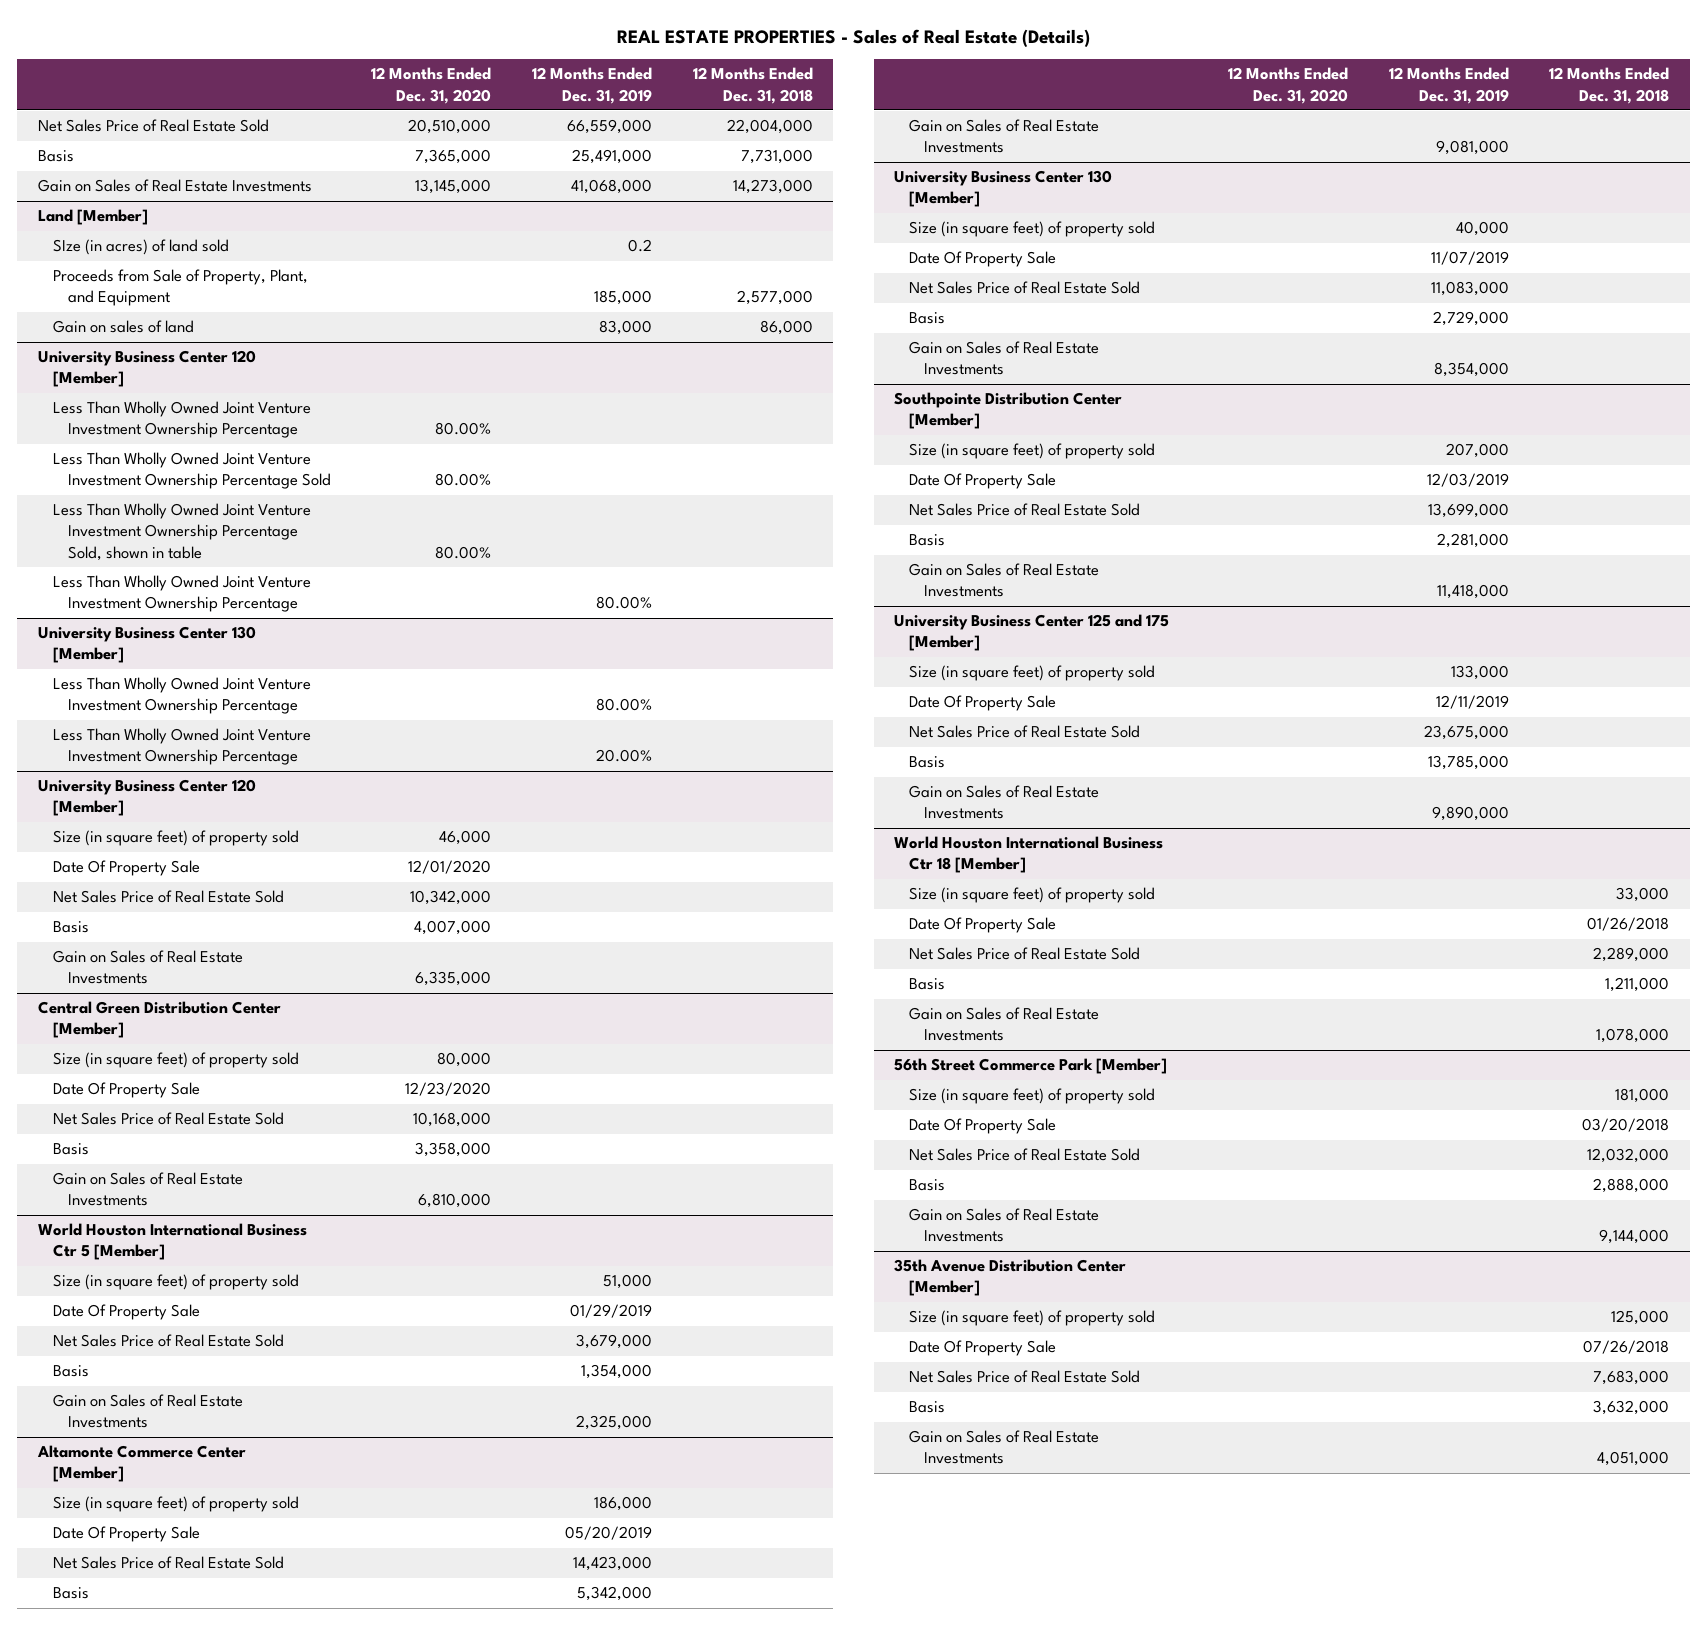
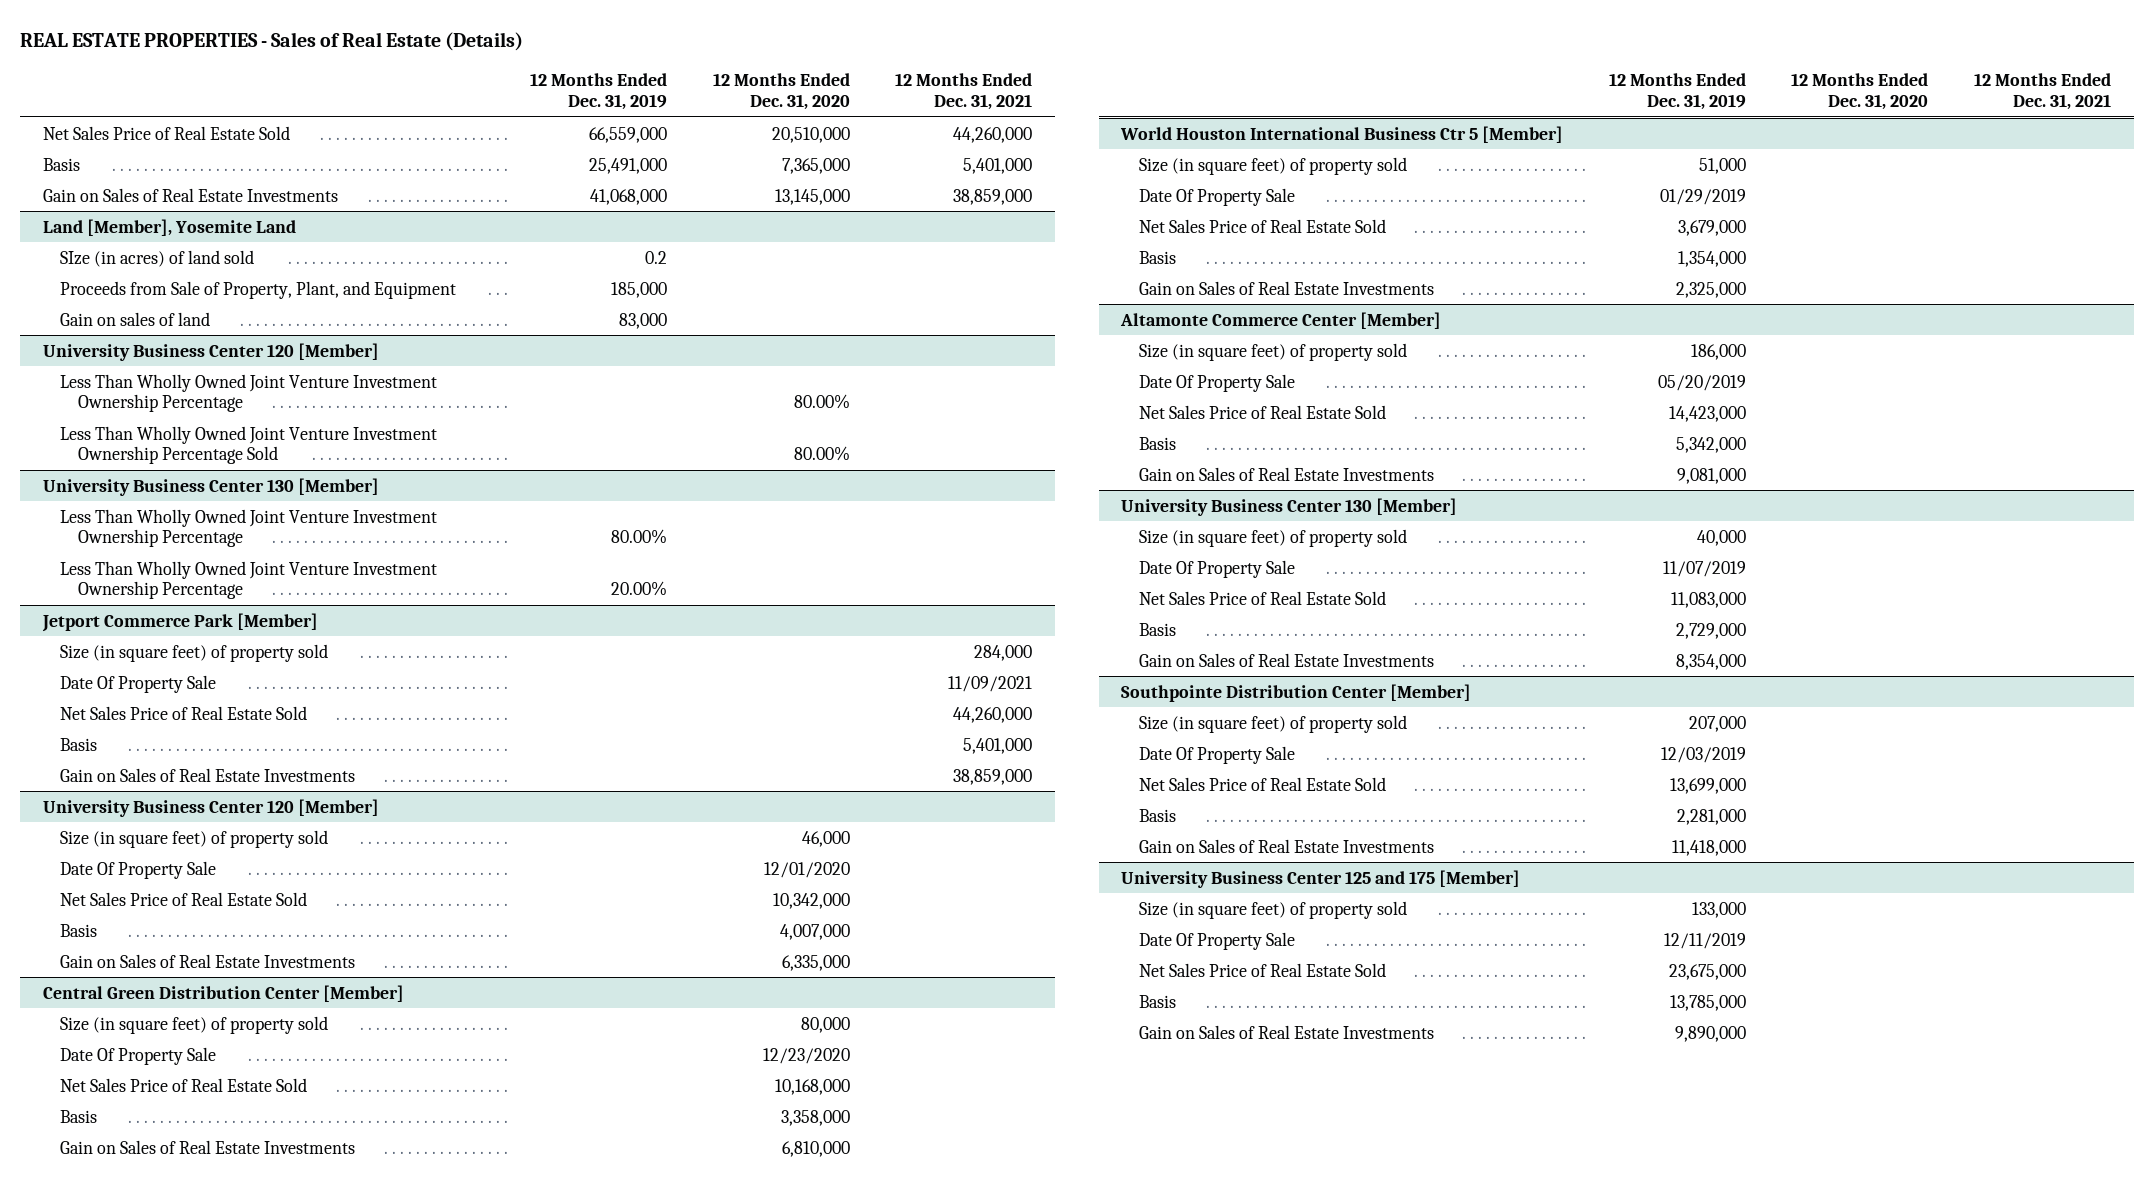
[692,67,813,104] 12 Months Ended Dec. 31, 2018 -> none
none -> [895,73,1033,110] 12 Months Ended Dec. 31, 2021
[37,209,148,226] Land [Member] -> [42,218,296,236] Land [Member], Yosemite Land
[52,503,311,561] Less Than Wholly Owned Joint Venture Investment Ownership Percentage Sold, shown in table -> none
[52,575,311,613] Less Than Wholly Owned Joint Venture Investment Ownership Percentage -> none
none -> [41,612,318,632] Jetport Commerce Park [Member]
none -> [60,643,329,662] Size (in square feet) of property sold
none -> [60,674,217,693] Date Of Property Sale
none -> [60,705,308,720] Net Sales Price of Real Estate Sold
none -> [60,737,98,751] Basis
none -> [60,767,356,782] Gain on Sales of Real Estate Investments
[894,836,1164,874] World Houston International Business Ctr 18 [Member] -> none
[909,887,1156,904] Size (in square feet) of property sold -> none
[909,917,1057,934] Date Of Property Sale -> none
[909,947,1141,961] Net Sales Price of Real Estate Sold -> none
[909,978,946,991] Basis -> none
[909,1007,1100,1042] Gain on Sales of Real Estate Investments -> none
[894,1058,1168,1075] 56th Street Commerce Park [Member] -> none
[909,1088,1156,1105] Size (in square feet) of property sold -> none
[909,1118,1057,1135] Date Of Property Sale -> none
[909,1148,1141,1162] Net Sales Price of Real Estate Sold -> none
[909,1179,946,1192] Basis -> none
[909,1208,1100,1243] Gain on Sales of Real Estate Investments -> none
[894,1259,1127,1297] 35th Avenue Distribution Center [Member] -> none
[909,1310,1156,1327] Size (in square feet) of property sold -> none
[909,1340,1057,1357] Date Of Property Sale -> none
[909,1370,1141,1384] Net Sales Price of Real Estate Sold -> none
[909,1401,946,1414] Basis -> none
[909,1430,1100,1465] Gain on Sales of Real Estate Investments -> none

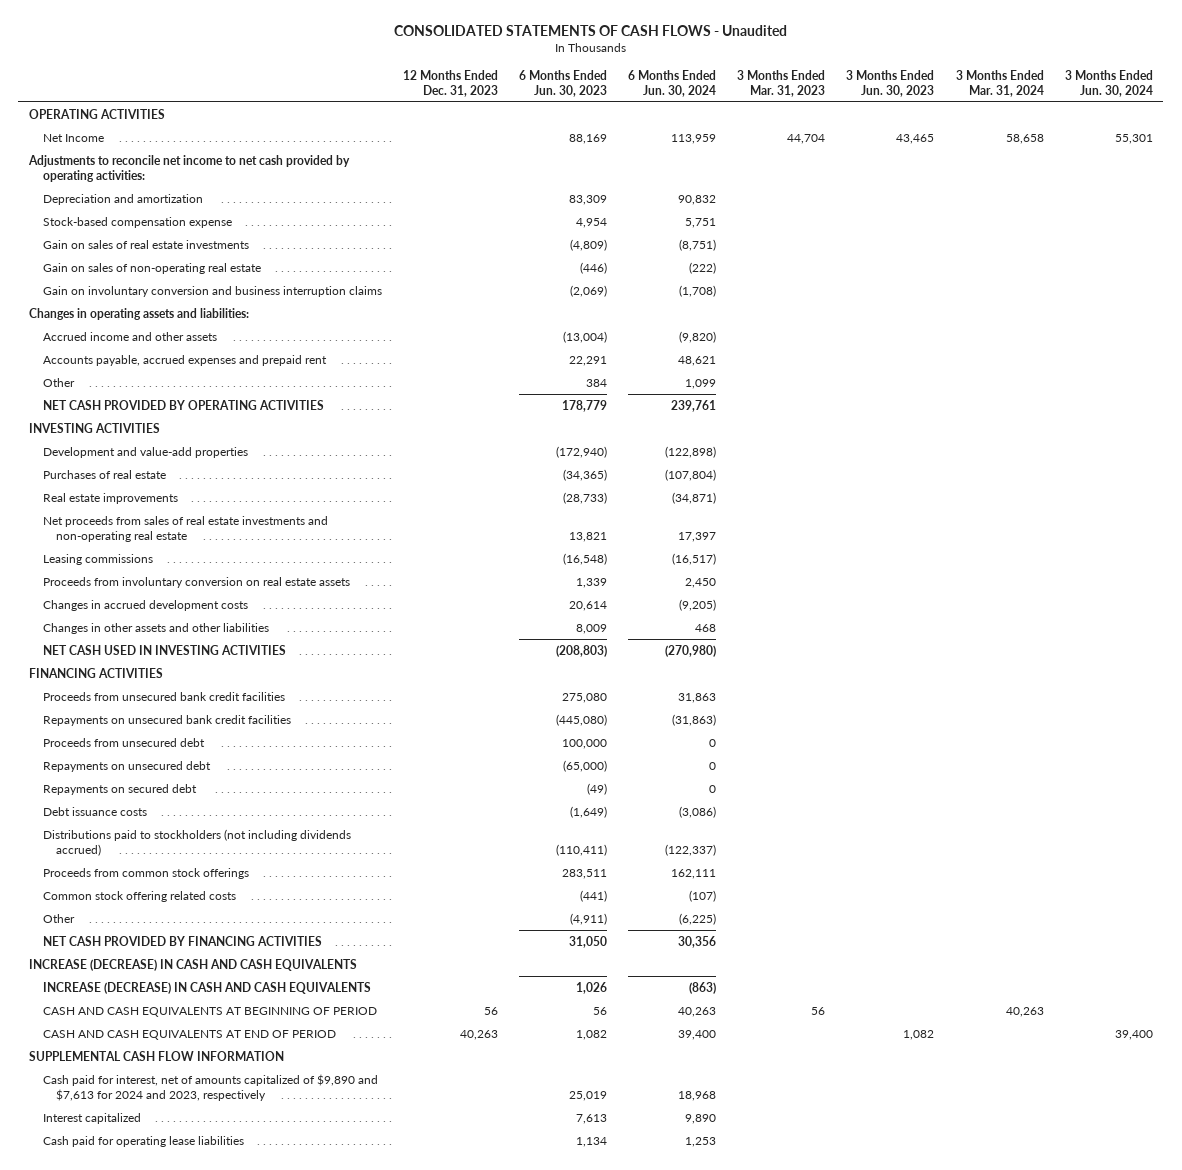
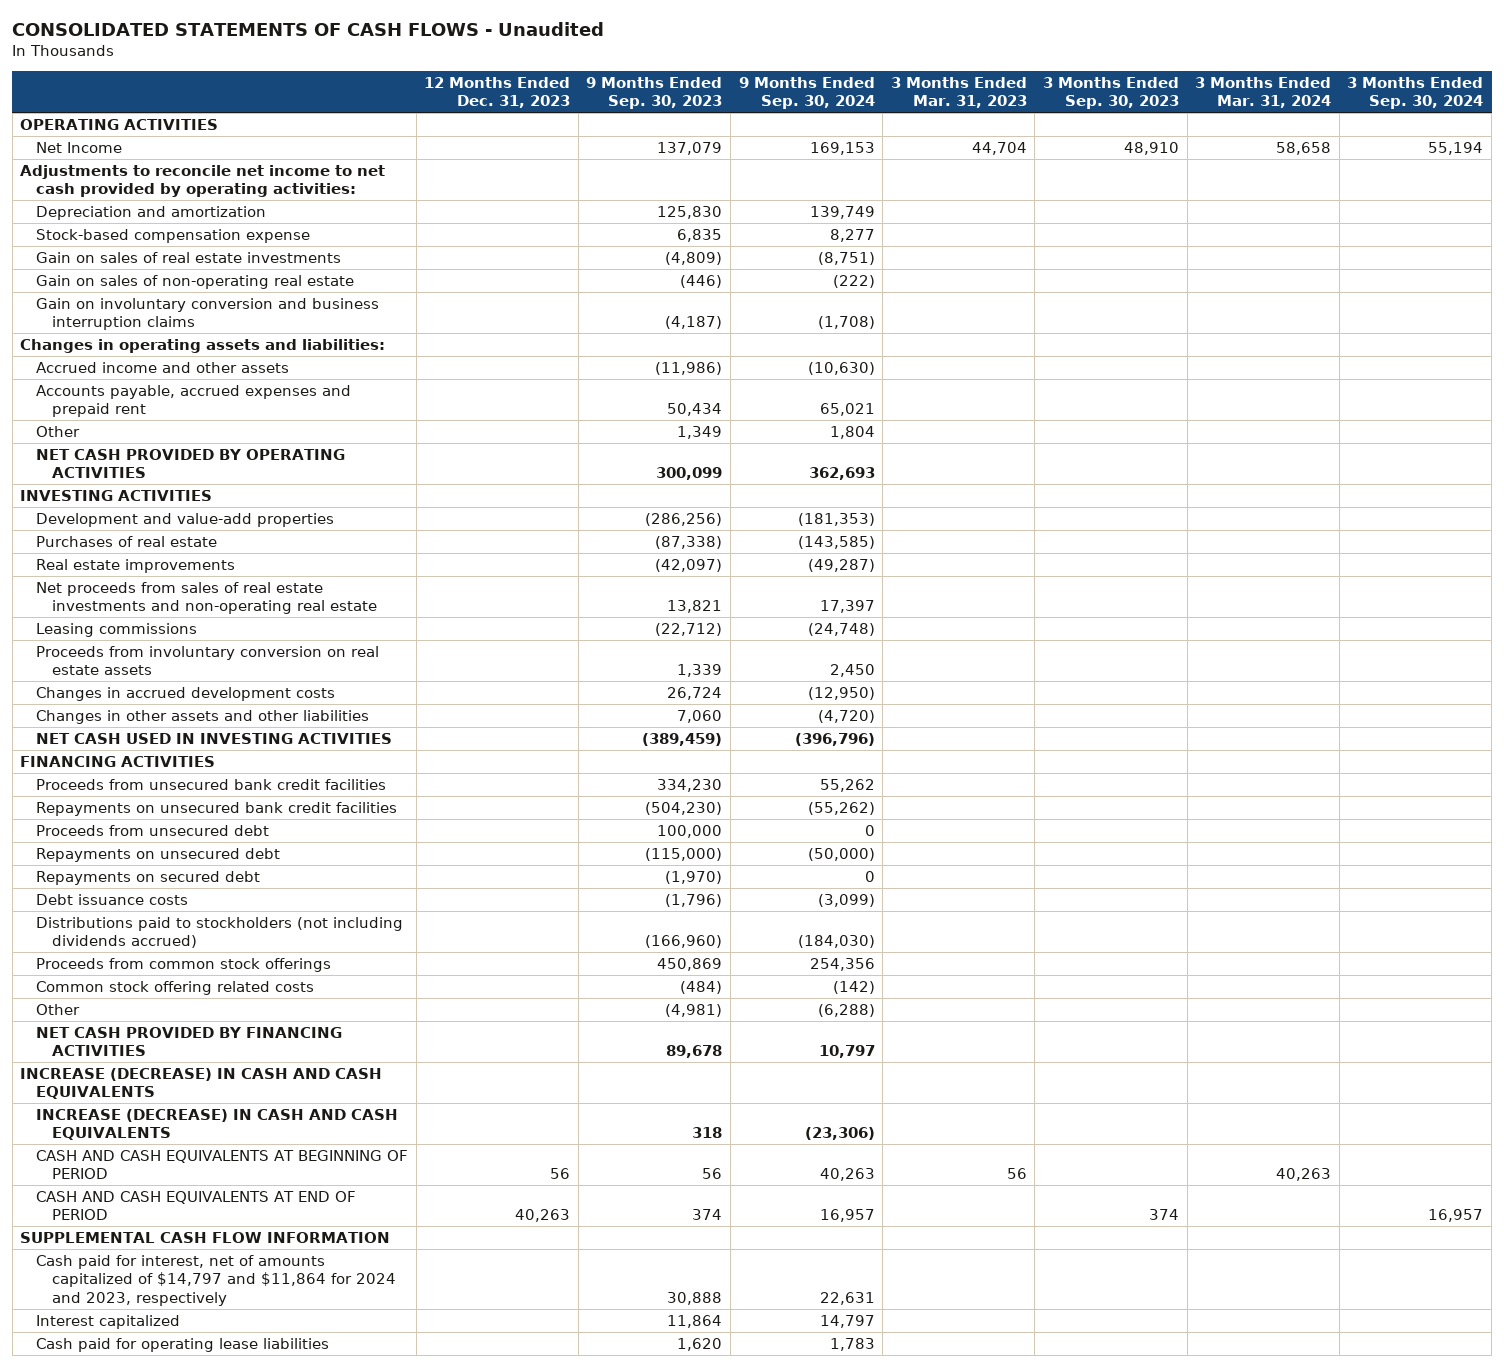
[518,69,607,97] 6 Months Ended Jun. 30, 2023 -> none
[628,69,717,97] 6 Months Ended Jun. 30, 2024 -> none
[846,69,935,97] 3 Months Ended Jun. 30, 2023 -> none
[1064,69,1153,97] 3 Months Ended Jun. 30, 2024 -> none
none -> [586,76,723,110] 9 Months Ended Sep. 30, 2023
none -> [738,76,875,110] 9 Months Ended Sep. 30, 2024
none -> [1042,76,1179,110] 3 Months Ended Sep. 30, 2023
none -> [1347,76,1484,110] 3 Months Ended Sep. 30, 2024
[42,1073,378,1101] Cash paid for interest, net of amounts capitalized of $9,890 and $7,613 for 2024 and 2023, respectively -> [35,1255,396,1306] Cash paid for interest, net of amounts capitalized of $14,797 and $11,864 for 2024 and 2023, respectively

